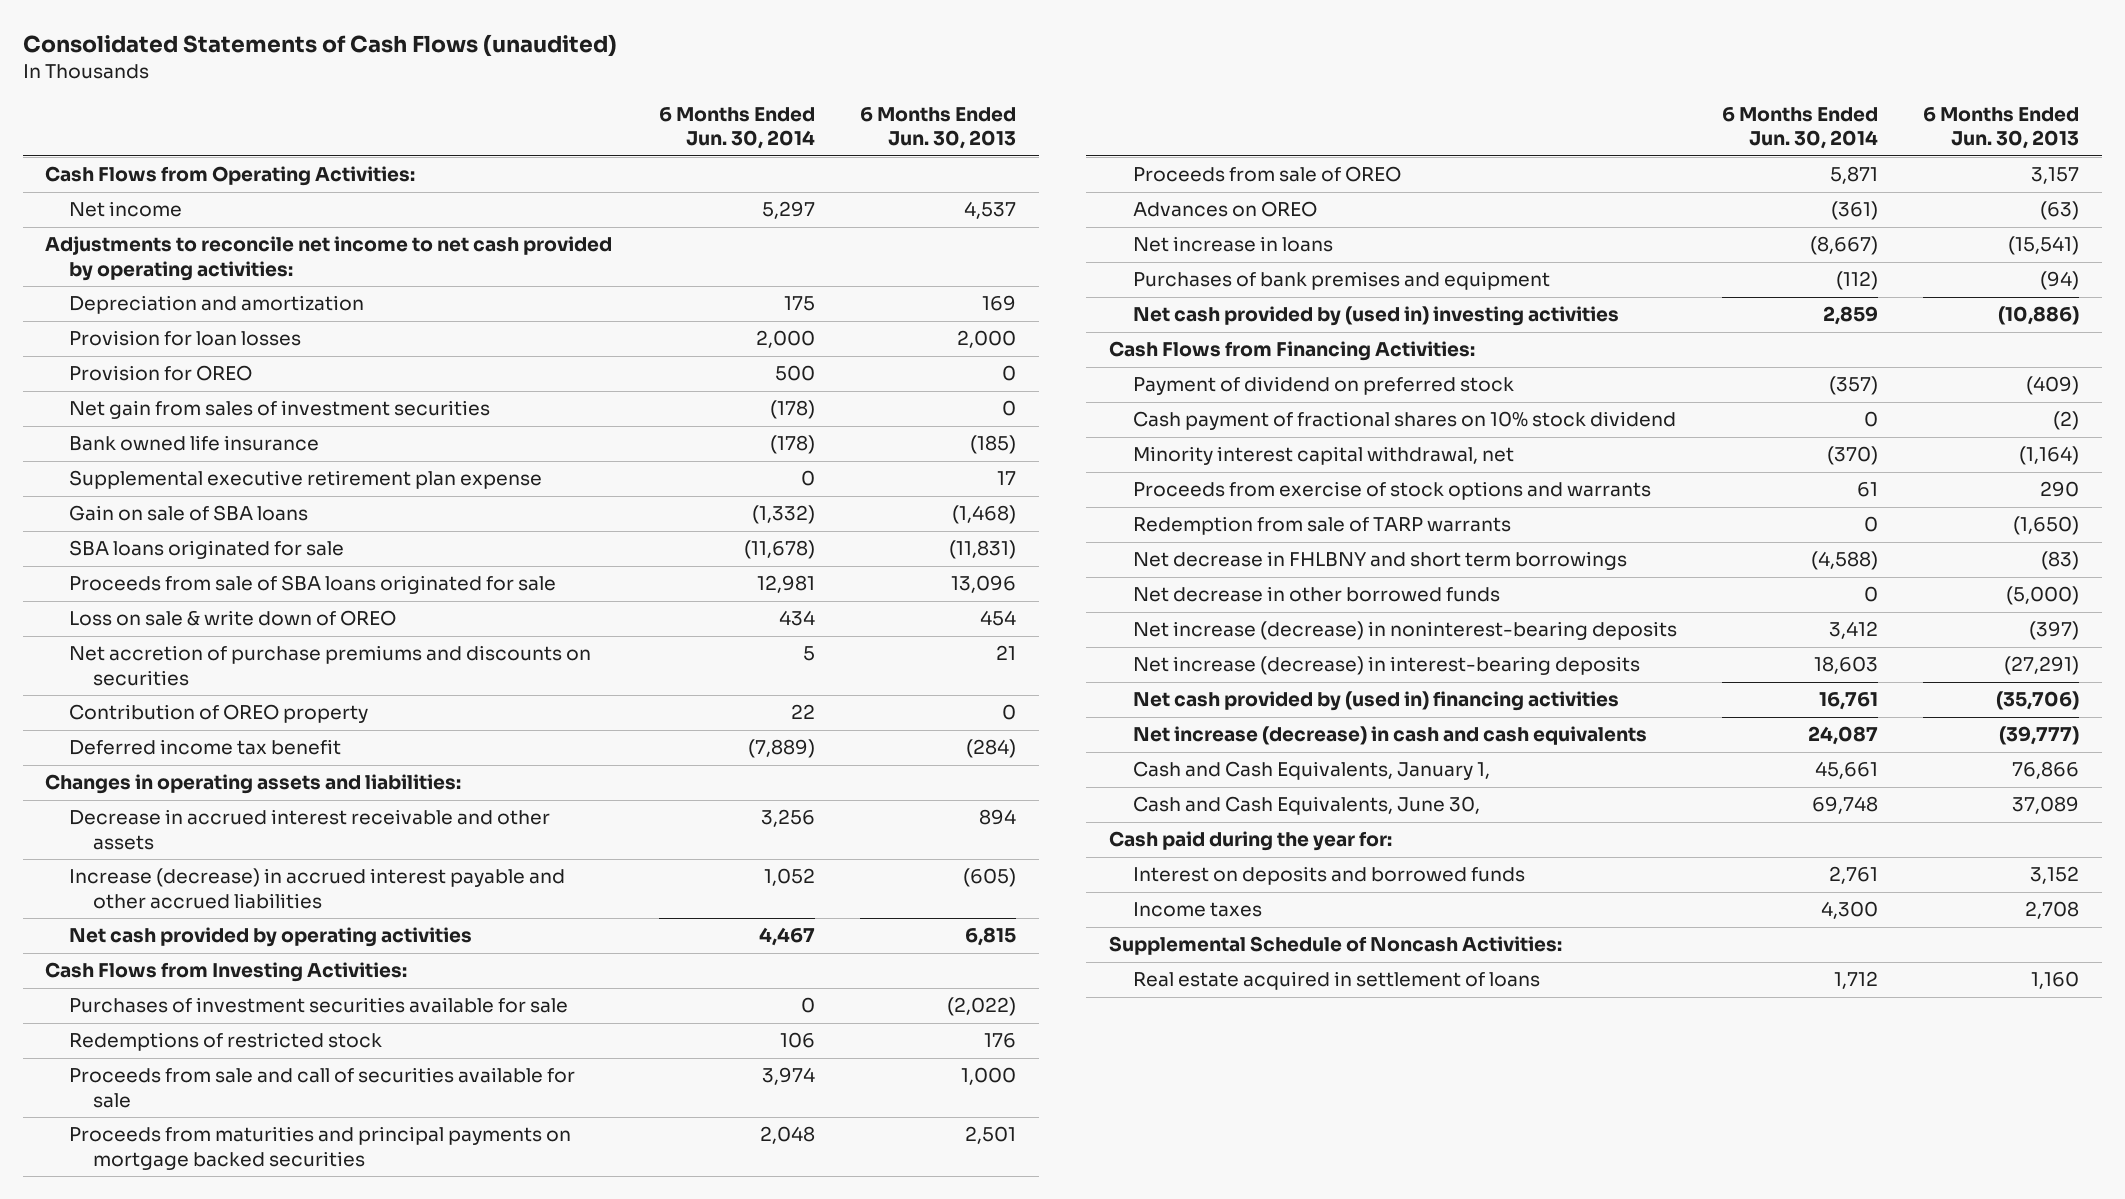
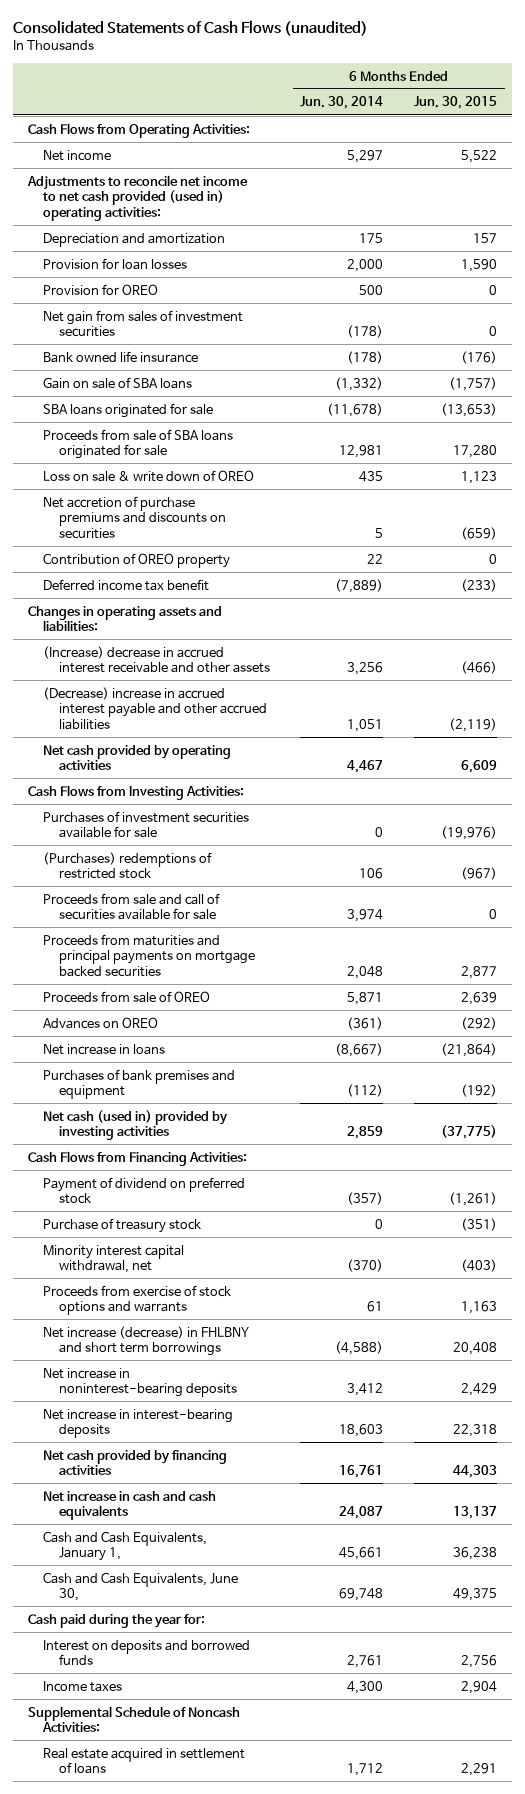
[859,106,1016,150] 6 Months Ended Jun. 30, 2013 -> none
none -> [413,96,497,110] Jun. 30, 2015
[45,236,613,281] Adjustments to reconcile net income to net cash provided by operating activities: -> [26,174,248,221] Adjustments to reconcile net income to net cash provided (used in) operating activities:
[69,470,543,490] Supplemental executive retirement plan expense -> none
[778,610,815,627] 434 -> [359,470,384,482] 435
[69,809,551,850] Decrease in accrued interest receivable and other assets -> [43,645,270,674] (Increase) decrease in accrued interest receivable and other assets
[69,868,566,909] Increase (decrease) in accrued interest payable and other accrued liabilities -> [43,686,267,730] (Decrease) increase in accrued interest payable and other accrued liabilities
[763,868,815,887] 1,052 -> [347,718,384,732] 1,051
[69,1032,383,1052] Redemptions of restricted stock -> [43,851,213,880] (Purchases) redemptions of restricted stock
[1132,306,1619,327] Net cash provided by (used in) investing activities -> [43,1109,229,1141] Net cash (used in) provided by investing activities
[1132,411,1676,431] Cash payment of fractional shares on 10% stock dividend -> none
none -> [43,1217,202,1233] Purchase of treasury stock
[1132,516,1511,536] Redemption from sale of TARP warrants -> none
[1132,586,1500,603] Net decrease in other borrowed funds -> none
[1132,551,1627,571] Net decrease in FHLBNY and short term borrowings -> [43,1325,250,1357] Net increase (decrease) in FHLBNY and short term borrowings
[1132,621,1677,641] Net increase (decrease) in noninterest-bearing deposits -> [43,1367,237,1398] Net increase in noninterest-bearing deposits
[1132,656,1640,676] Net increase (decrease) in interest-bearing deposits -> [43,1408,234,1439] Net increase in interest-bearing deposits
[1132,691,1619,712] Net cash provided by (used in) financing activities -> [43,1449,228,1476] Net cash provided by financing activities
[1132,726,1647,746] Net increase (decrease) in cash and cash equivalents -> [43,1490,217,1521] Net increase in cash and cash equivalents

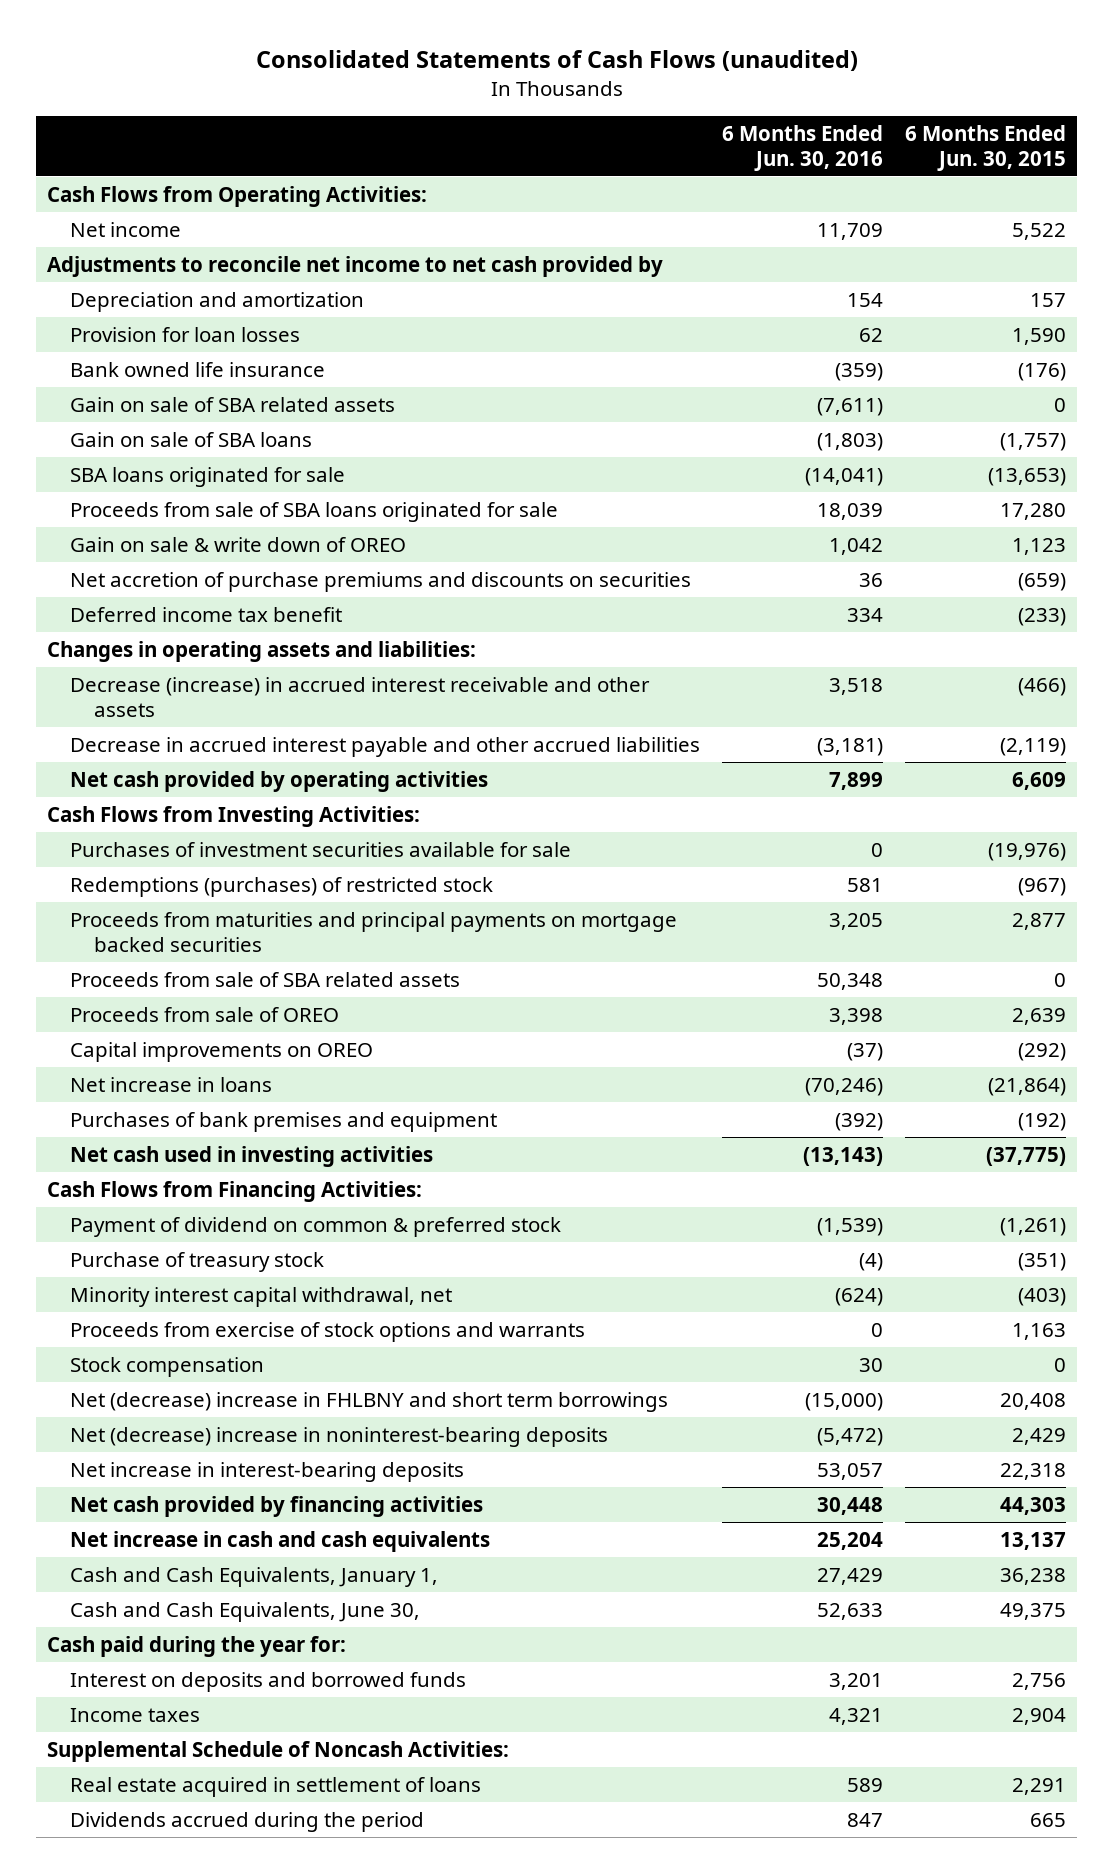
[300,96,384,110] Jun. 30, 2014 -> none
none -> [722,124,884,172] 6 Months Ended Jun. 30, 2016
[26,174,248,221] Adjustments to reconcile net income to net cash provided (used in) operating activities: -> [47,255,664,277] Adjustments to reconcile net income to net cash provided by
[43,283,159,295] Provision for OREO -> none
[43,309,244,338] Net gain from sales of investment securities -> none
none -> [70,396,396,412] Gain on sale of SBA related assets
[43,469,255,482] Loss on sale & write down of OREO -> [70,536,407,552] Gain on sale & write down of OREO
[43,552,231,568] Contribution of OREO property -> none
[43,645,270,674] (Increase) decrease in accrued interest receivable and other assets -> [70,676,651,717] Decrease (increase) in accrued interest receivable and other assets
[43,686,267,730] (Decrease) increase in accrued interest payable and other accrued liabilities -> [70,736,701,757] Decrease in accrued interest payable and other accrued liabilities
[43,892,221,921] Proceeds from sale and call of securities available for sale -> none
[43,851,213,880] (Purchases) redemptions of restricted stock -> [70,876,494,897] Redemptions (purchases) of restricted stock
none -> [70,971,461,987] Proceeds from sale of SBA related assets
[43,1016,159,1029] Advances on OREO -> [70,1041,374,1062] Capital improvements on OREO
[43,1109,229,1141] Net cash (used in) provided by investing activities -> [70,1145,434,1167] Net cash used in investing activities
[43,1176,246,1205] Payment of dividend on preferred stock -> [70,1216,562,1237] Payment of dividend on common & preferred stock
none -> [70,1356,265,1377] Stock compensation
[43,1325,250,1357] Net increase (decrease) in FHLBNY and short term borrowings -> [70,1391,669,1412] Net (decrease) increase in FHLBNY and short term borrowings
[43,1367,237,1398] Net increase in noninterest-bearing deposits -> [70,1426,609,1447] Net (decrease) increase in noninterest-bearing deposits
none -> [70,1811,425,1832] Dividends accrued during the period

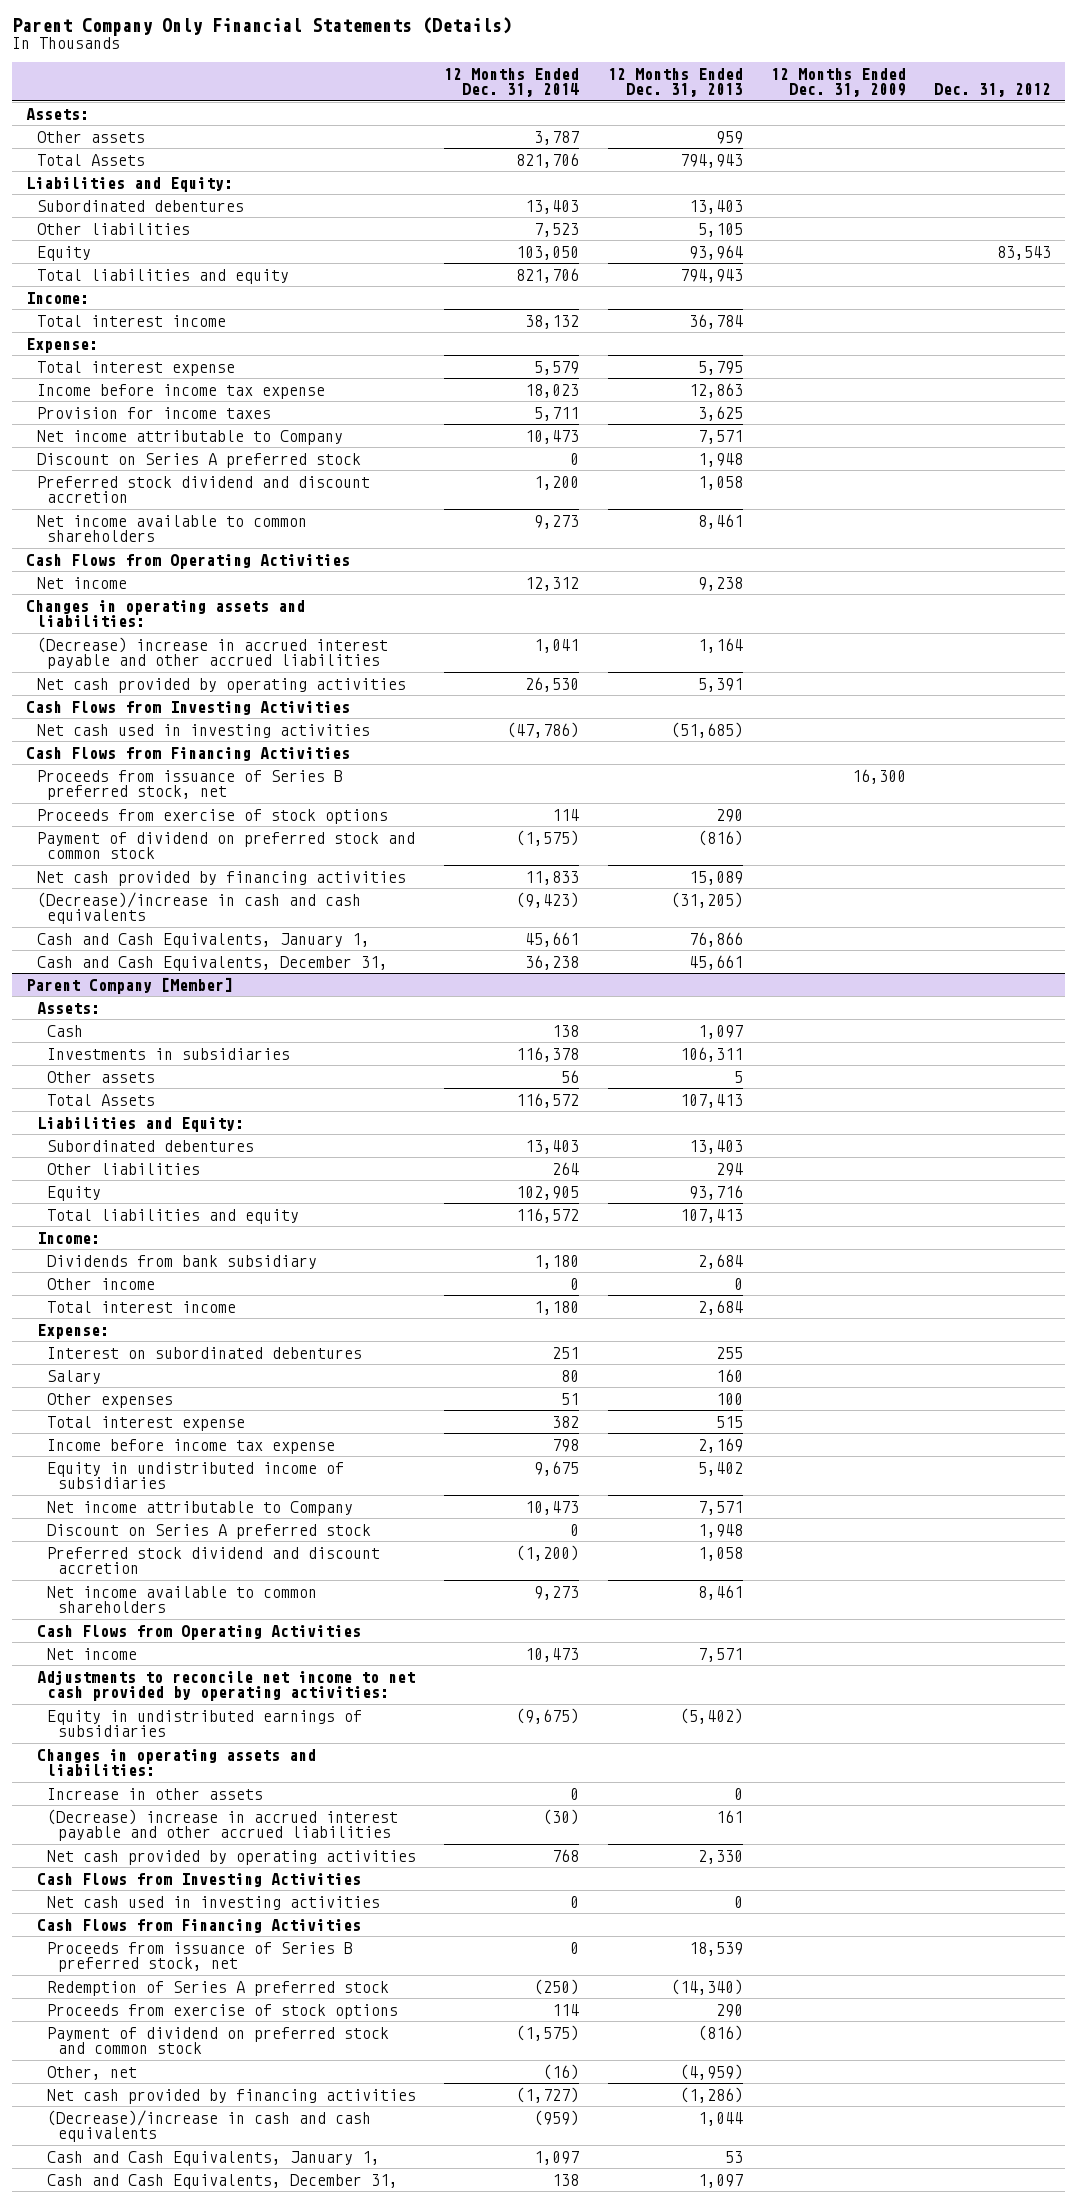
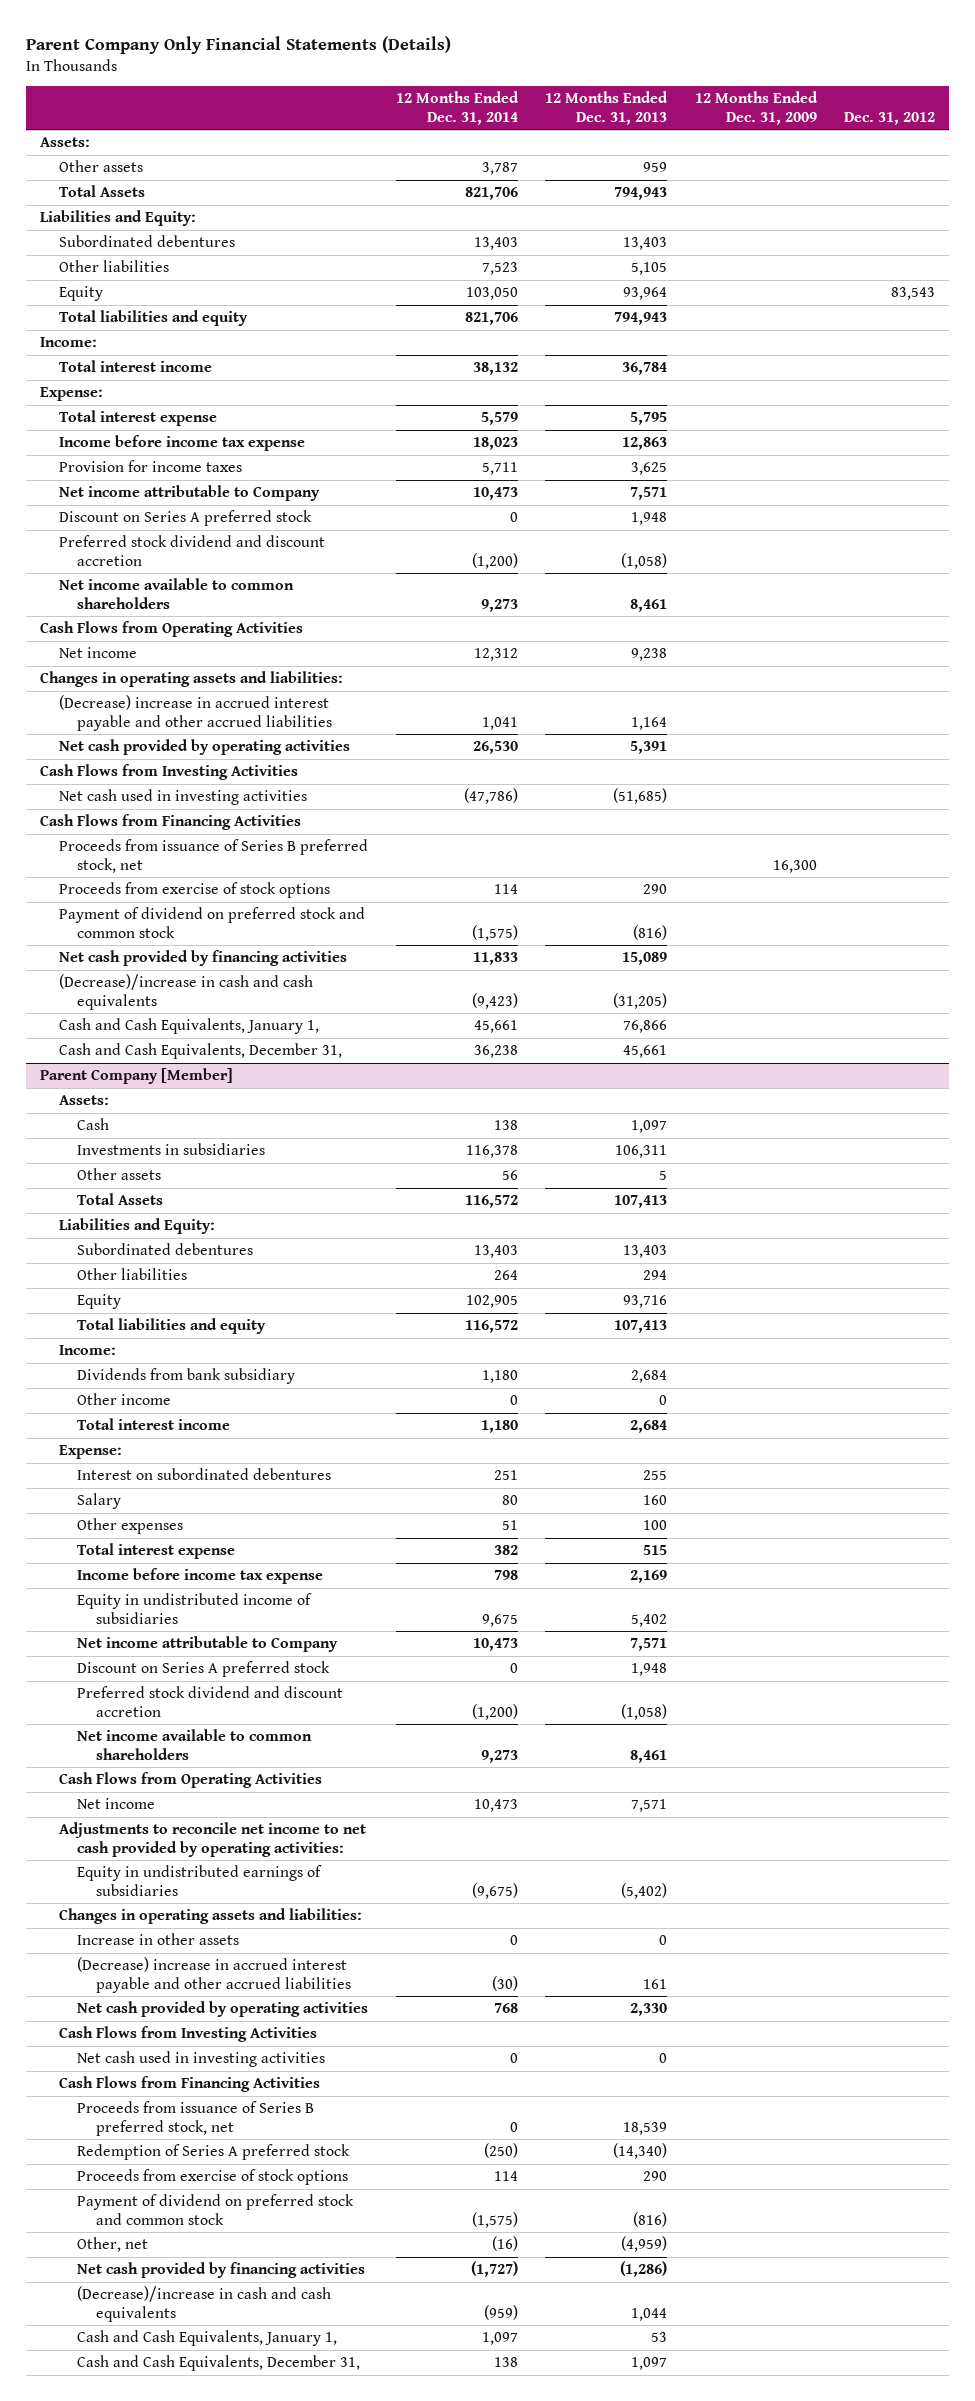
[534,475,580,490] 1,200 -> [471,552,518,569] (1,200)
[697,475,743,490] 1,058 -> [621,552,668,569] (1,058)
[697,1546,743,1561] 1,058 -> [621,1703,668,1720] (1,058)

